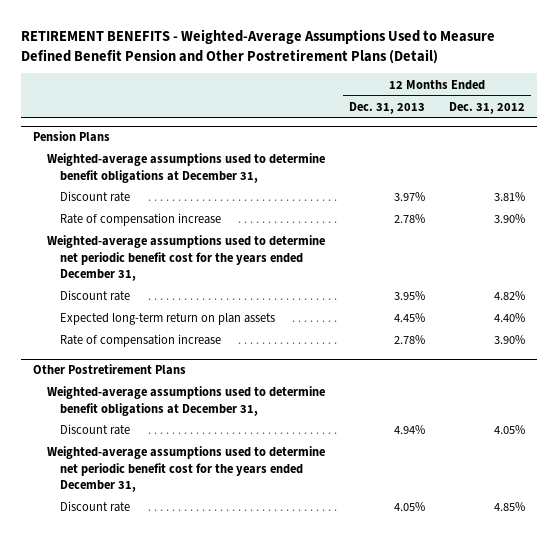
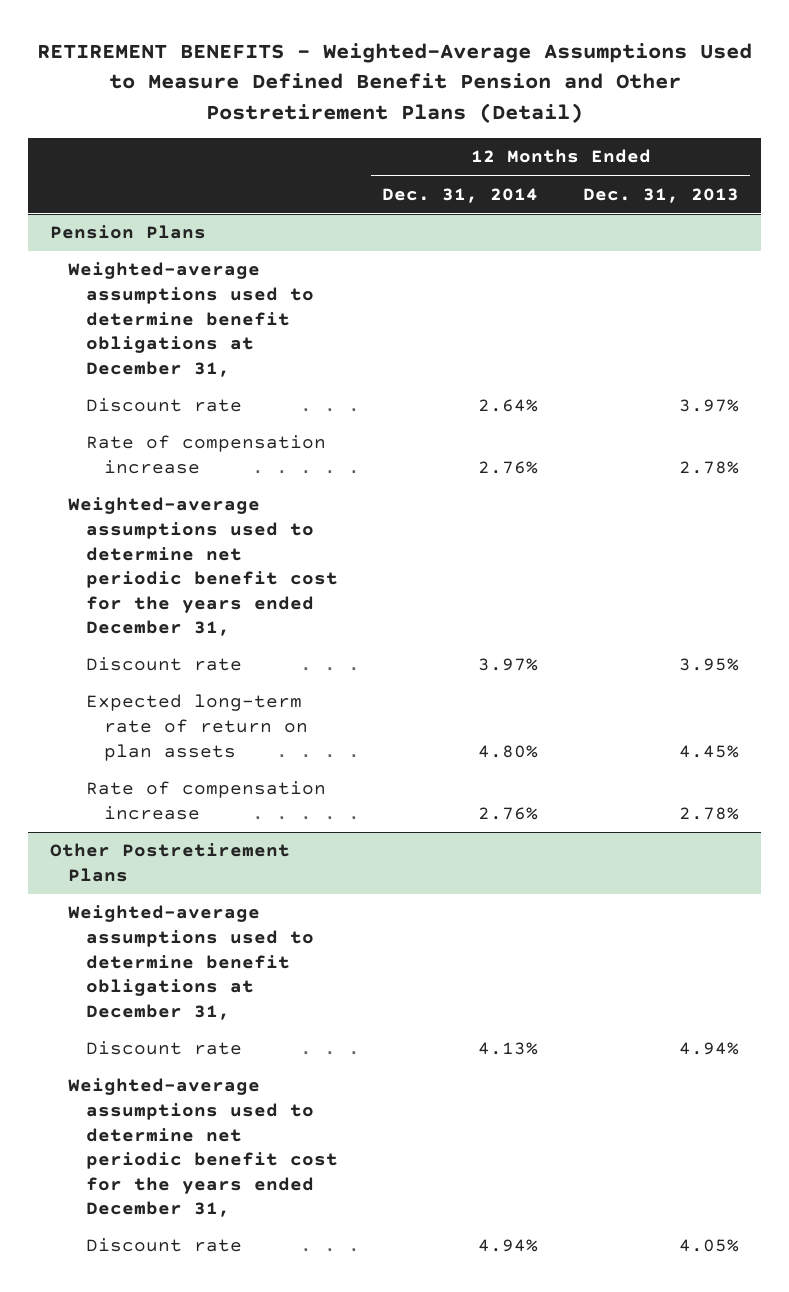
[448,101,525,114] Dec. 31, 2012 -> none
none -> [382,187,539,203] Dec. 31, 2014
[60,313,276,326] Expected long-term return on plan assets -> [86,694,308,761] Expected long-term rate of return on plan assets

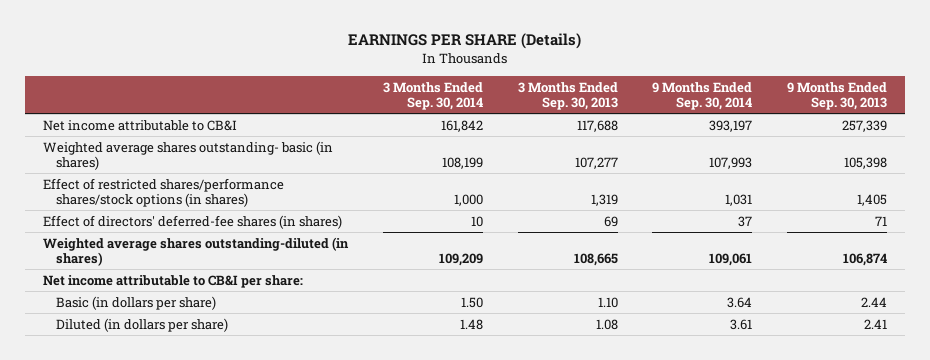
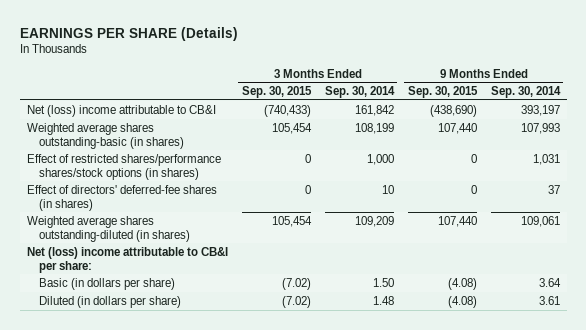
[517,81,618,110] 3 Months Ended Sep. 30, 2013 -> none
[787,81,888,110] 9 Months Ended Sep. 30, 2013 -> none
none -> [241,86,312,99] Sep. 30, 2015
none -> [407,86,478,99] Sep. 30, 2015
[42,119,237,131] Net income attributable to CB&I -> [26,104,216,117] Net (loss) income attributable to CB&I
[42,140,333,170] Weighted average shares outstanding- basic (in shares) -> [26,122,185,149] Weighted average shares outstanding-basic (in shares)
[42,274,303,288] Net income attributable to CB&I per share: -> [26,246,228,273] Net (loss) income attributable to CB&I per share:

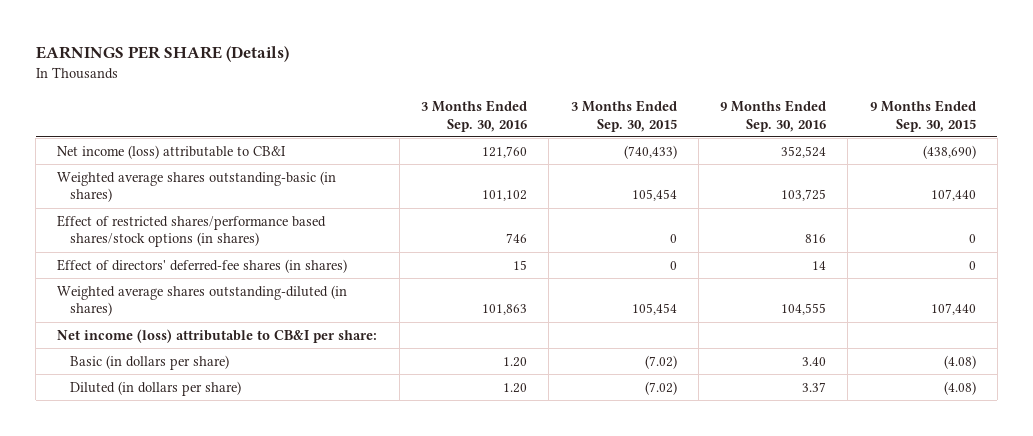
[324,86,395,99] Sep. 30, 2014 -> none
[490,86,561,99] Sep. 30, 2014 -> none
none -> [420,99,527,132] 3 Months Ended Sep. 30, 2016
none -> [720,99,827,132] 9 Months Ended Sep. 30, 2016
[26,104,216,117] Net (loss) income attributable to CB&I -> [57,144,287,159] Net income (loss) attributable to CB&I
[26,153,221,180] Effect of restricted shares/performance shares/stock options (in shares) -> [57,214,327,248] Effect of restricted shares/performance based shares/stock options (in shares)
[26,246,228,273] Net (loss) income attributable to CB&I per share: -> [57,328,378,343] Net income (loss) attributable to CB&I per share:

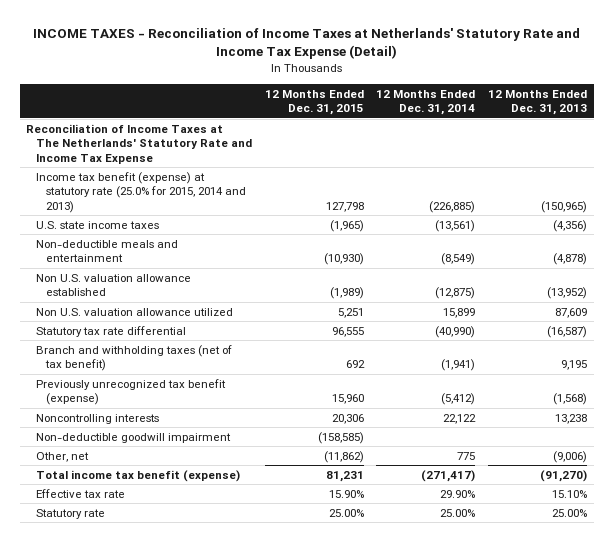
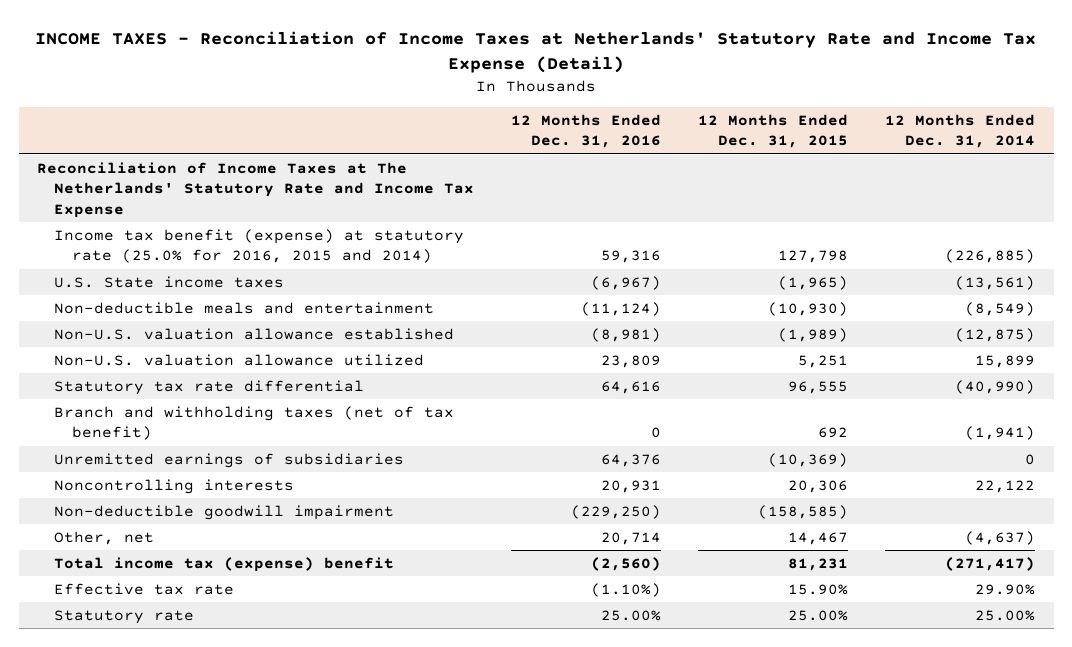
[488,89,588,116] 12 Months Ended Dec. 31, 2013 -> none
none -> [511,114,662,149] 12 Months Ended Dec. 31, 2016
[35,171,246,214] Income tax benefit (expense) at statutory rate (25.0% for 2015, 2014 and 2013) -> [54,228,465,264] Income tax benefit (expense) at statutory rate (25.0% for 2016, 2015 and 2014)
[35,220,159,229] U.S. state income taxes -> [54,275,285,288] U.S. State income taxes
[35,273,191,297] Non U.S. valuation allowance established -> [54,327,455,340] Non-U.S. valuation allowance established
[35,307,233,316] Non U.S. valuation allowance utilized -> [54,353,425,366] Non-U.S. valuation allowance utilized
[35,378,226,406] Previously unrecognized tax benefit (expense) -> none
none -> [54,452,405,468] Unremitted earnings of subsidiaries
[323,450,364,463] (11,862) -> [788,531,849,545] 14,467
[457,451,476,460] 775 -> [965,530,1036,545] (4,637)
[35,469,240,482] Total income tax benefit (expense) -> [54,556,395,572] Total income tax (expense) benefit

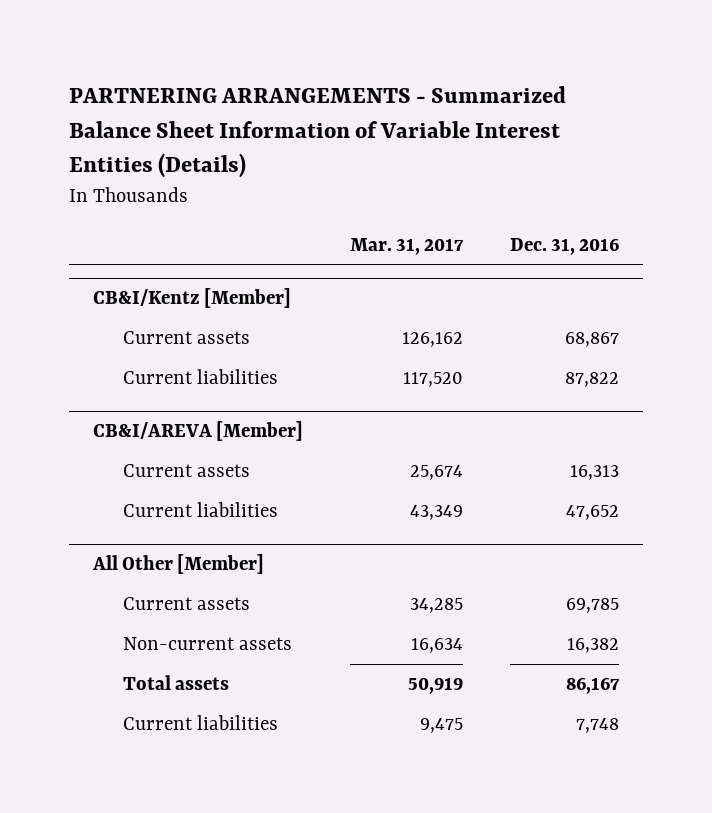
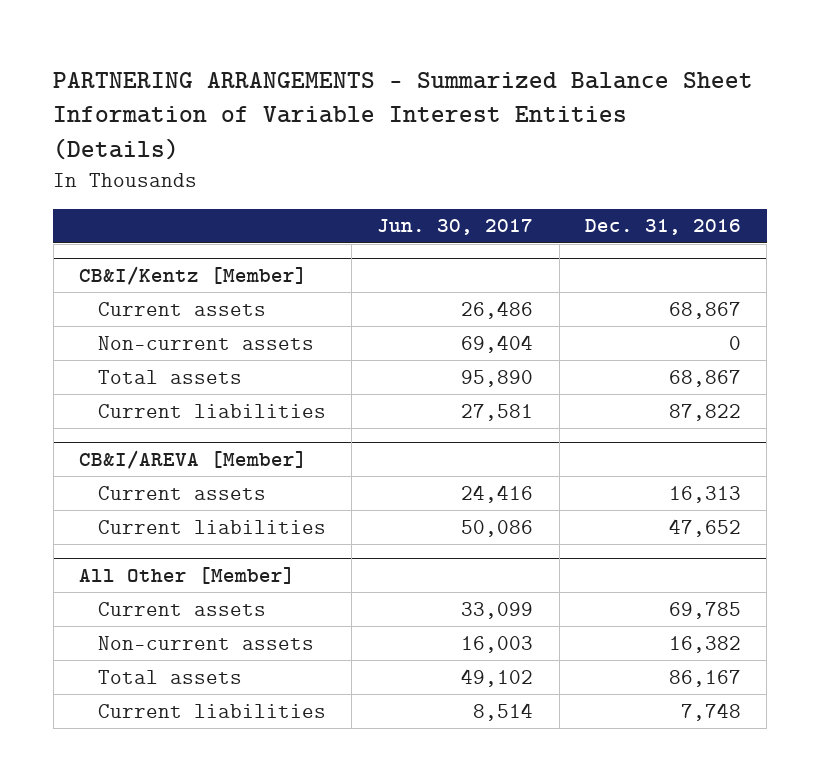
[350,237,465,255] Mar. 31, 2017 -> none
none -> [377,219,534,236] Jun. 30, 2017
none -> [97,335,314,350] Non-current assets
none -> [97,369,242,384] Total assets

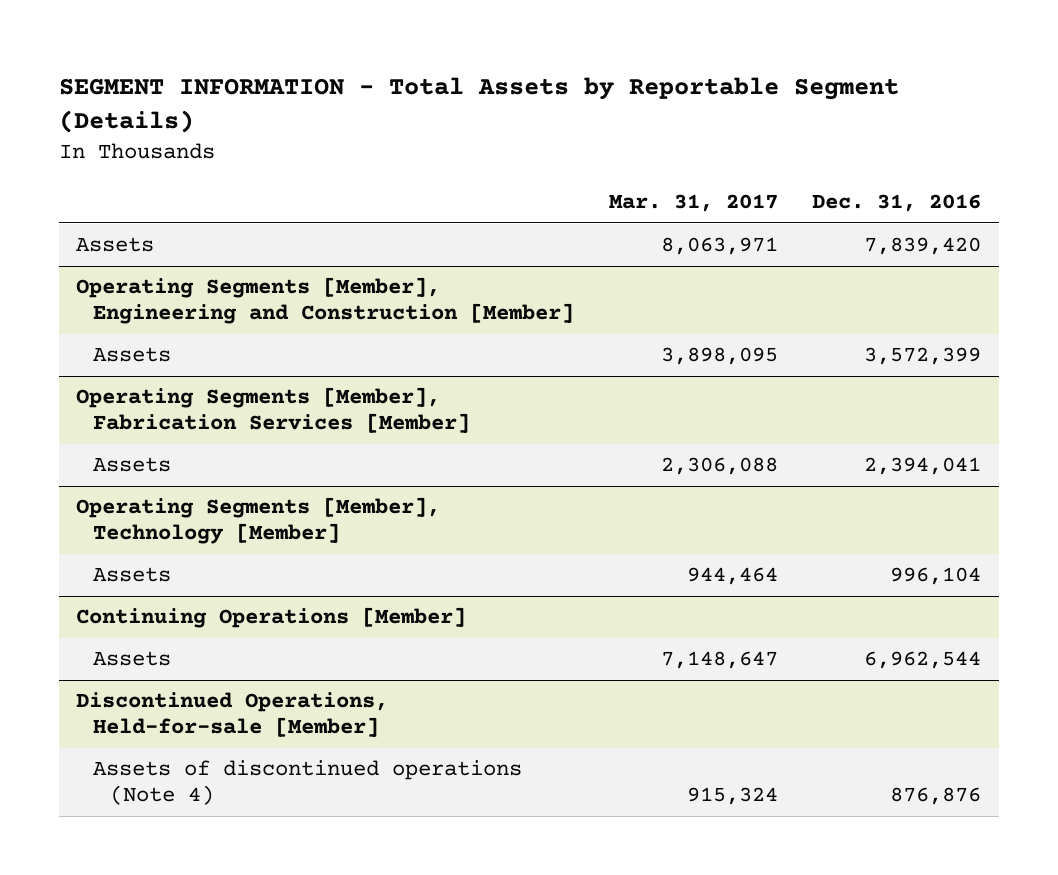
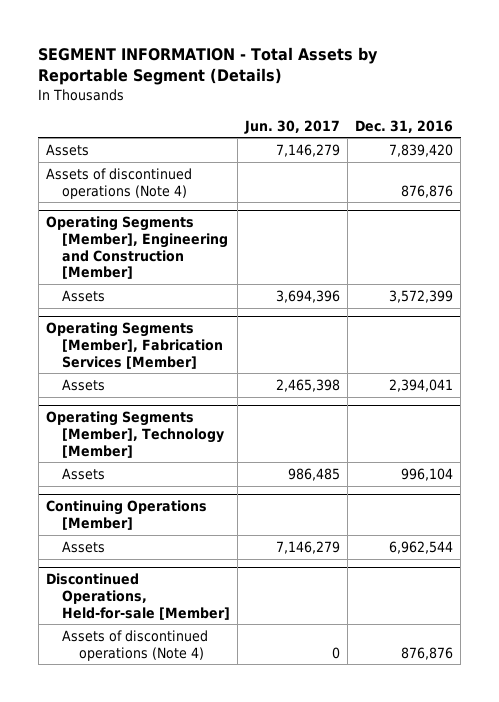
[608,194,778,213] Mar. 31, 2017 -> none
none -> [244,119,341,134] Jun. 30, 2017
none -> [45,167,192,199] Assets of discontinued operations (Note 4)

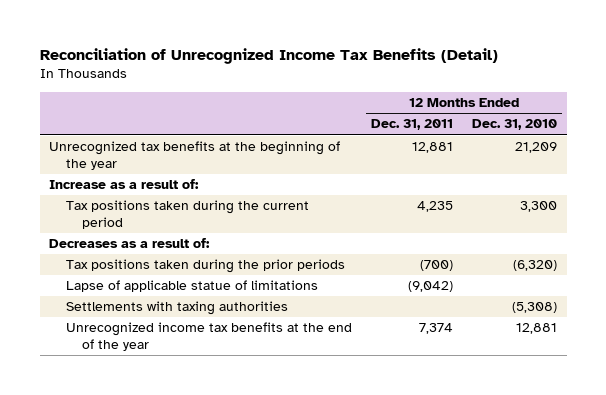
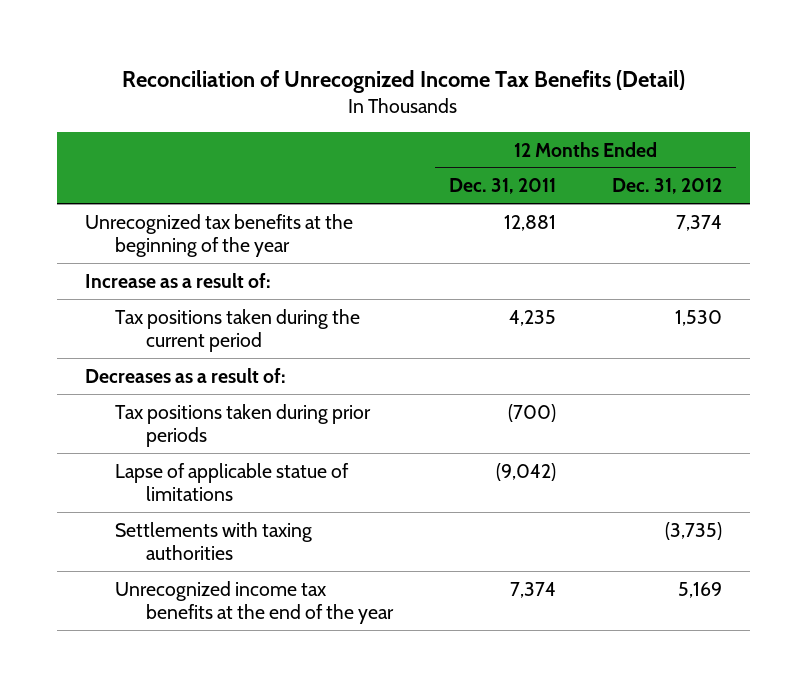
[472,119,558,131] Dec. 31, 2010 -> none
none -> [612,178,723,195] Dec. 31, 2012
[65,259,345,274] Tax positions taken during the prior periods -> [115,403,372,447] Tax positions taken during prior periods

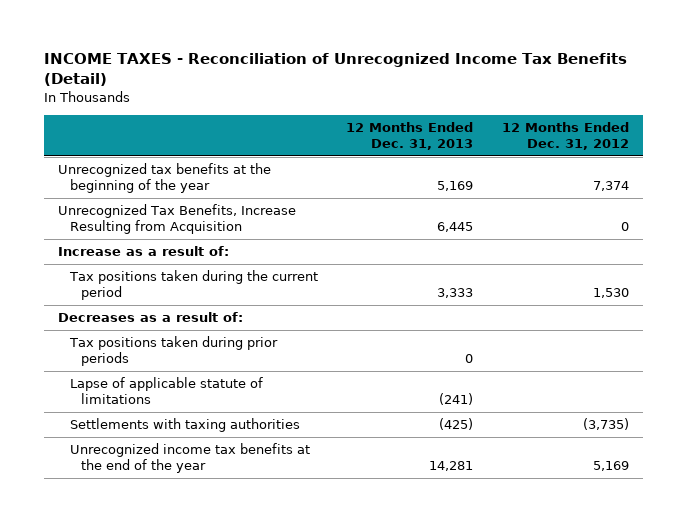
[122,69,686,93] Reconciliation of Unrecognized Income Tax Benefits (Detail) -> [43,53,627,87] INCOME TAXES - Reconciliation of Unrecognized Income Tax Benefits (Detail)
[449,178,557,195] Dec. 31, 2011 -> none
none -> [346,122,474,151] 12 Months Ended Dec. 31, 2013
none -> [58,204,297,235] Unrecognized Tax Benefits, Increase Resulting from Acquisition
[115,462,350,501] Lapse of applicable statue of limitations -> [69,377,263,405] Lapse of applicable statute of limitations

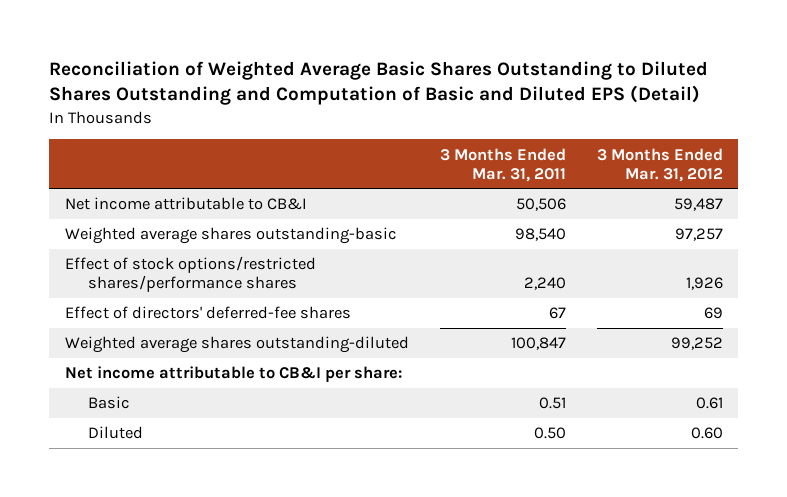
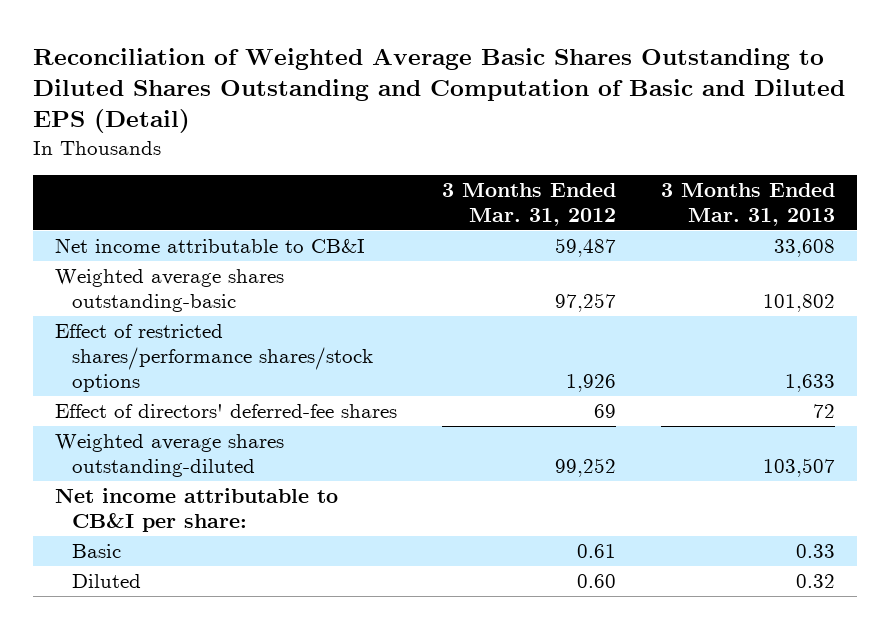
[439,147,566,182] 3 Months Ended Mar. 31, 2011 -> none
none -> [660,183,835,226] 3 Months Ended Mar. 31, 2013
[64,256,316,293] Effect of stock options/restricted shares/performance shares -> [55,323,373,392] Effect of restricted shares/performance shares/stock options

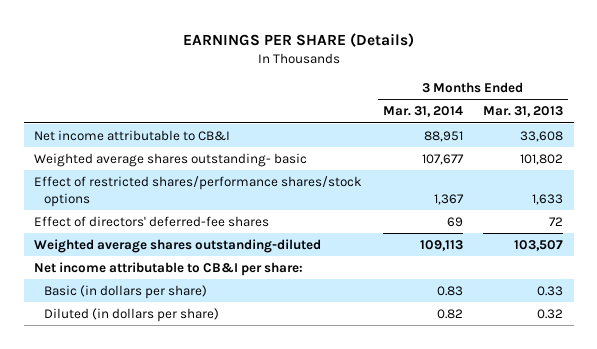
[33,47,846,134] Reconciliation of Weighted Average Basic Shares Outstanding to Diluted Shares Outstanding and Computation of Basic and Diluted EPS (Detail) -> [182,32,414,47] EARNINGS PER SHARE (Details)
[442,183,617,226] 3 Months Ended Mar. 31, 2012 -> none
none -> [382,106,463,118] Mar. 31, 2014
[55,268,285,312] Weighted average shares outstanding-basic -> [34,152,308,167] Weighted average shares outstanding- basic
[71,543,121,558] Basic -> [43,284,207,299] Basic (in dollars per share)
[71,573,141,588] Diluted -> [43,307,219,322] Diluted (in dollars per share)

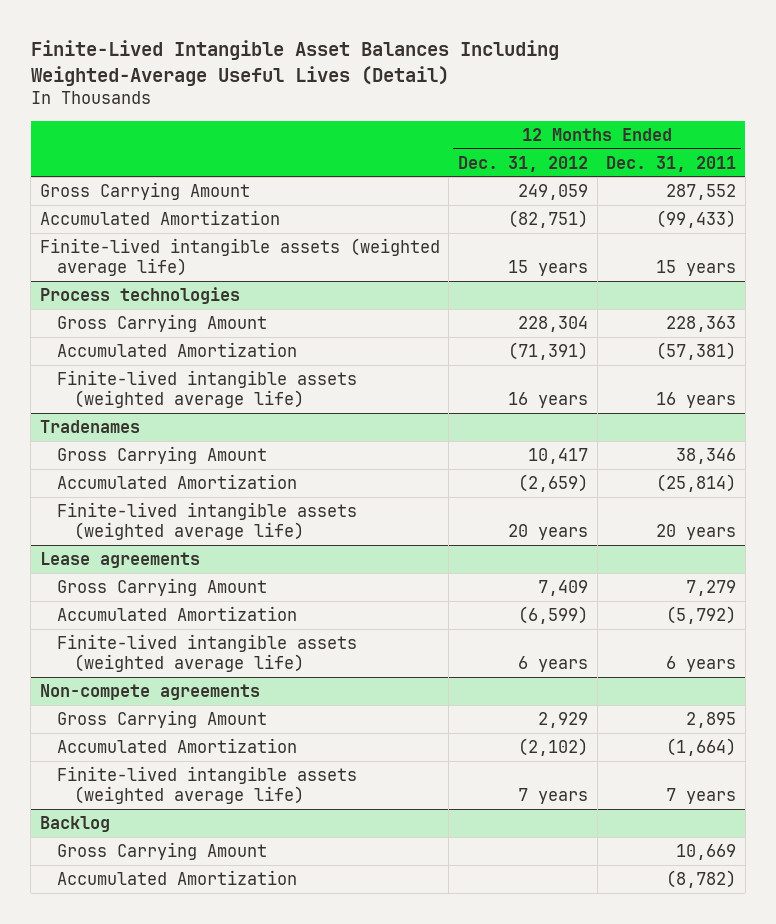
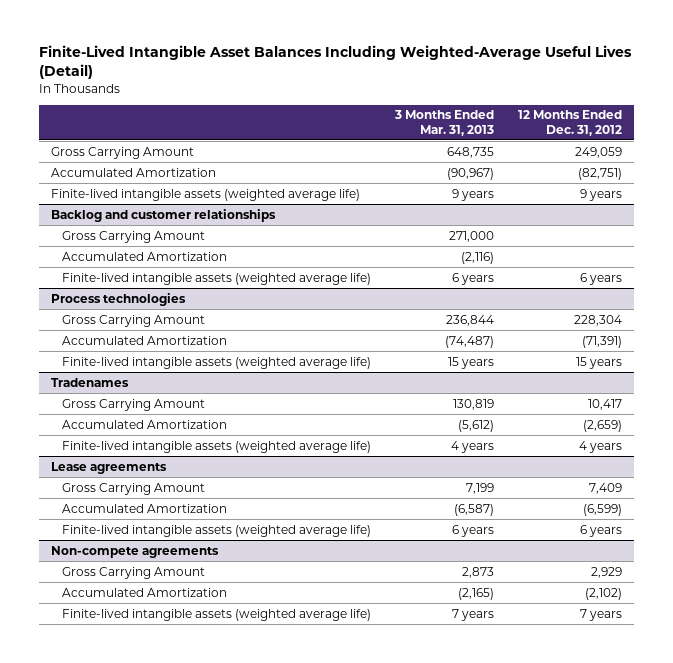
[606,155,737,172] Dec. 31, 2011 -> none
none -> [393,110,494,136] 3 Months Ended Mar. 31, 2013
[507,259,588,276] 15 years -> [580,188,623,201] 9 years
none -> [50,208,276,222] Backlog and customer relationships
none -> [61,230,205,243] Gross Carrying Amount
none -> [61,251,227,261] Accumulated Amortization
none -> [61,272,371,285] Finite-lived intangible assets (weighted average life)
[507,391,588,408] 16 years -> [576,356,623,369] 15 years
[507,523,588,540] 20 years -> [579,440,623,453] 4 years
[39,815,110,832] Backlog -> none
[56,841,267,860] Gross Carrying Amount -> none
[56,869,297,885] Accumulated Amortization -> none

